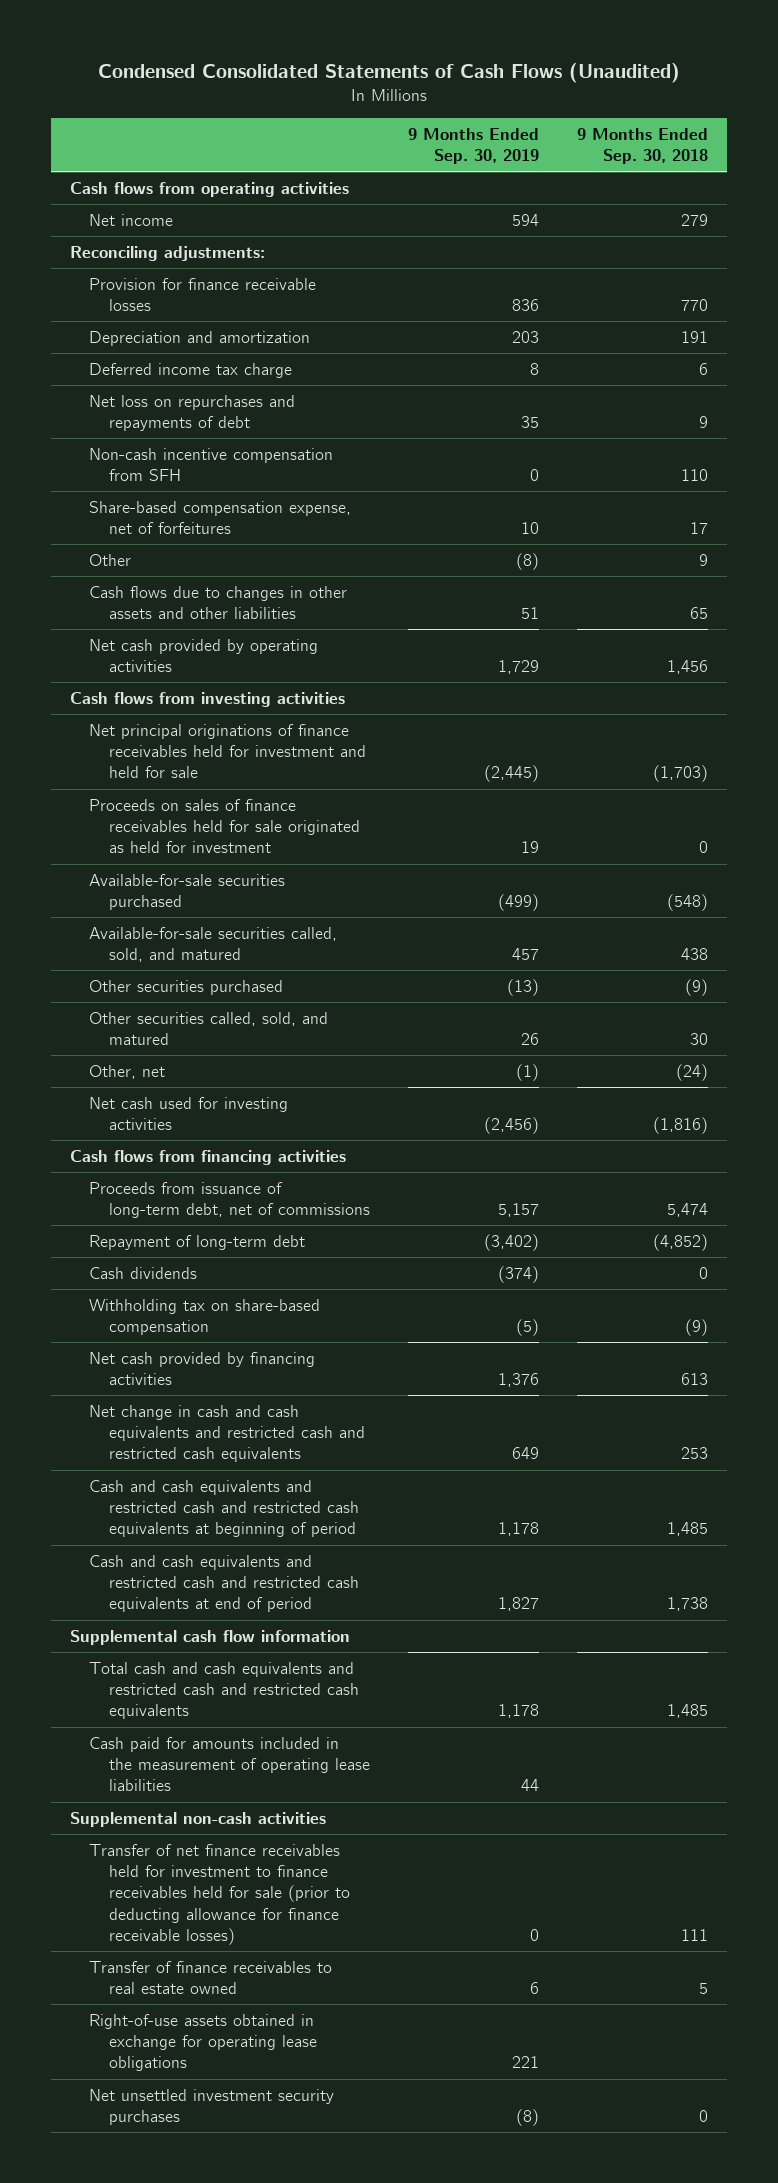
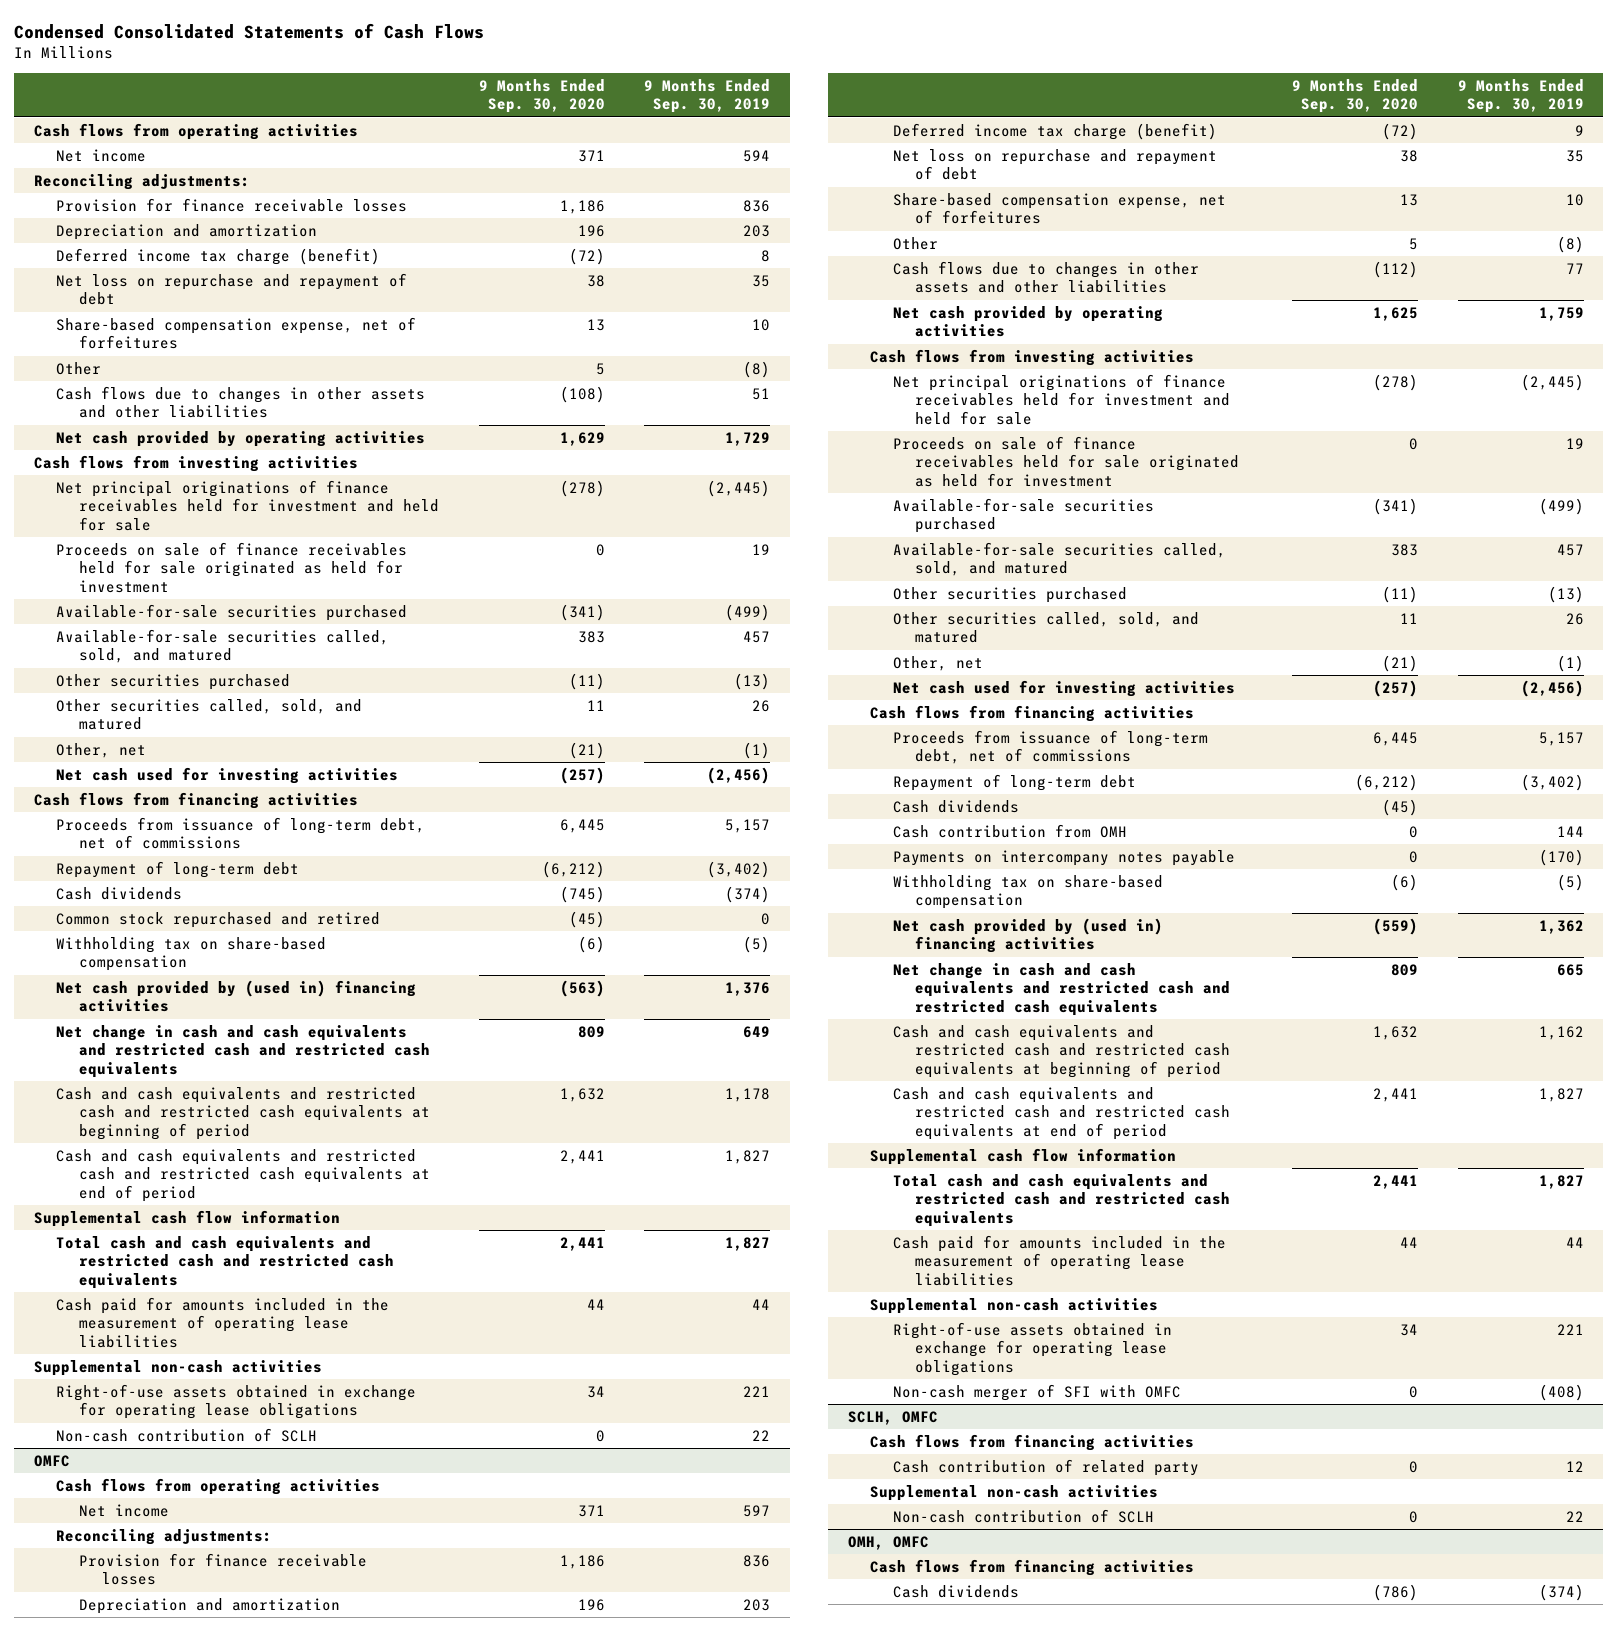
[98,62,681,83] Condensed Consolidated Statements of Cash Flows (Unaudited) -> [14,22,485,39] Condensed Consolidated Statements of Cash Flows
[576,127,708,164] 9 Months Ended Sep. 30, 2018 -> none
none -> [478,79,605,114] 9 Months Ended Sep. 30, 2020
[89,447,334,482] Non-cash incentive compensation from SFH -> none
[89,362,293,378] Deferred income tax charge -> [56,247,381,265] Deferred income tax charge (benefit)
[89,394,296,432] Net loss on repurchases and repayments of debt -> [56,272,408,306] Net loss on repurchase and repayment of debt
[89,798,360,854] Proceeds on sales of finance receivables held for sale originated as held for investment -> [56,541,408,593] Proceeds on sale of finance receivables held for sale originated as held for investment
none -> [56,911,381,928] Common stock repurchased and retired
[89,1351,316,1386] Net cash provided by financing activities -> [56,979,417,1013] Net cash provided by (used in) financing activities
[497,1704,539,1719] 1,178 -> [725,1236,771,1251] 1,827
[89,1843,350,1945] Transfer of net finance receivables held for investment to finance receivables held for sale (prior to deducting allowance for finance receivable losses) -> none
[89,1960,333,1995] Transfer of finance receivables to real estate owned -> none
[89,2088,335,2126] Net unsettled investment security purchases -> none
none -> [56,1427,318,1442] Non-cash contribution of SCLH
none -> [33,1454,70,1467] OMFC
none -> [56,1477,381,1495] Cash flows from operating activities
none -> [79,1503,170,1517] Net income
none -> [56,1528,273,1545] Reconciling adjustments:
none -> [79,1552,368,1586] Provision for finance receivable losses
none -> [79,1597,341,1614] Depreciation and amortization
none -> [892,122,1217,140] Deferred income tax charge (benefit)
none -> [892,148,1217,181] Net loss on repurchase and repayment of debt
none -> [892,192,1226,225] Share-based compensation expense, net of forfeitures
none -> [892,236,938,250] Other
none -> [892,260,1199,294] Cash flows due to changes in other assets and other liabilities
none -> [892,305,1163,338] Net cash provided by operating activities
none -> [870,348,1195,366] Cash flows from investing activities
none -> [892,373,1231,425] Net principal originations of finance receivables held for investment and held for sale
none -> [892,435,1240,487] Proceeds on sale of finance receivables held for sale originated as held for investment
none -> [892,497,1154,534] Available-for-sale securities purchased
none -> [892,541,1226,577] Available-for-sale securities called, sold, and matured
none -> [892,586,1127,603] Other securities purchased
none -> [892,611,1199,644] Other securities called, sold, and matured
none -> [892,655,983,671] Other, net
none -> [892,679,1235,697] Net cash used for investing activities
none -> [870,704,1195,722] Cash flows from financing activities
none -> [892,729,1208,765] Proceeds from issuance of long-term debt, net of commissions
none -> [892,773,1136,791] Repayment of long-term debt
none -> [892,799,1019,813] Cash dividends
none -> [892,823,1127,838] Cash contribution from OMH
none -> [892,849,1235,866] Payments on intercompany notes payable
none -> [892,874,1163,910] Withholding tax on share-based compensation
none -> [892,917,1163,954] Net cash provided by (used in) financing activities
none -> [892,962,1231,1016] Net change in cash and cash equivalents and restricted cash and restricted cash equivalents
none -> [892,1024,1231,1078] Cash and cash equivalents and restricted cash and restricted cash equivalents at beginning of period
none -> [892,1086,1231,1140] Cash and cash equivalents and restricted cash and restricted cash equivalents at end of period
none -> [870,1147,1177,1165] Supplemental cash flow information
none -> [892,1173,1231,1227] Total cash and cash equivalents and restricted cash and restricted cash equivalents
none -> [892,1234,1226,1286] Cash paid for amounts included in the measurement of operating lease liabilities
none -> [870,1297,1159,1314] Supplemental non-cash activities
none -> [892,1321,1172,1376] Right-of-use assets obtained in exchange for operating lease obligations
none -> [892,1383,1181,1401] Non-cash merger of SFI with OMFC
none -> [847,1410,938,1425] SCLH, OMFC
none -> [870,1433,1195,1451] Cash flows from financing activities
none -> [892,1458,1199,1476] Cash contribution of related party
none -> [870,1484,1159,1501] Supplemental non-cash activities
none -> [892,1508,1154,1523] Non-cash contribution of SCLH
none -> [847,1535,929,1550] OMH, OMFC
none -> [870,1558,1195,1576] Cash flows from financing activities
none -> [892,1584,1019,1598] Cash dividends

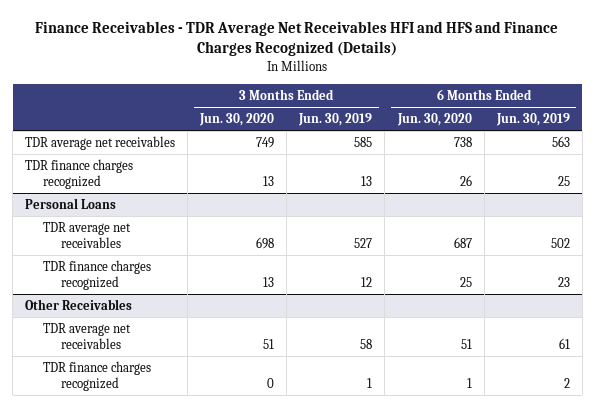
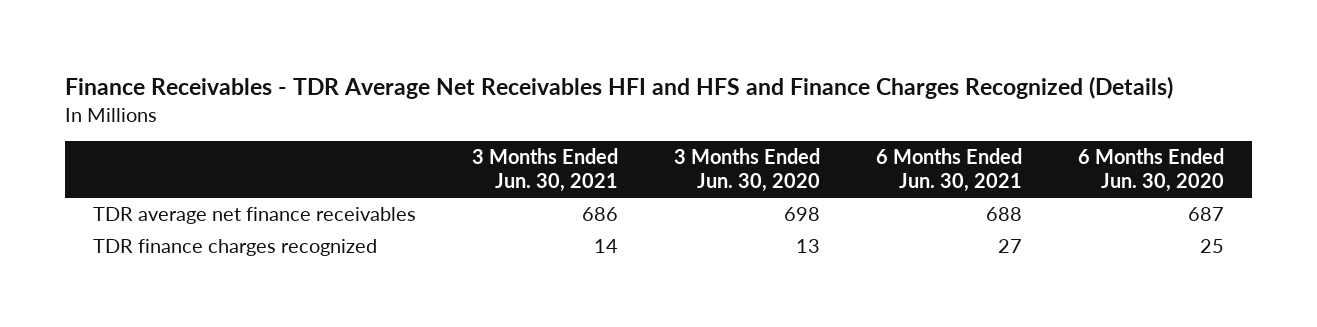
[298,113,373,127] Jun. 30, 2019 -> none
[495,113,570,127] Jun. 30, 2019 -> none
none -> [471,148,618,193] 3 Months Ended Jun. 30, 2021
none -> [876,148,1023,193] 6 Months Ended Jun. 30, 2021
[25,159,134,189] TDR finance charges recognized -> none
[25,198,117,210] Personal Loans -> none
[43,222,132,248] TDR average net receivables -> none
[25,136,176,151] TDR average net receivables -> [92,207,416,225] TDR average net finance receivables
[256,137,275,149] 749 -> [784,207,821,222] 698
[453,137,472,148] 738 -> [1188,207,1225,222] 687
[25,299,133,311] Other Receivables -> none
[43,323,132,349] TDR average net receivables -> none
[43,361,152,391] TDR finance charges recognized -> none

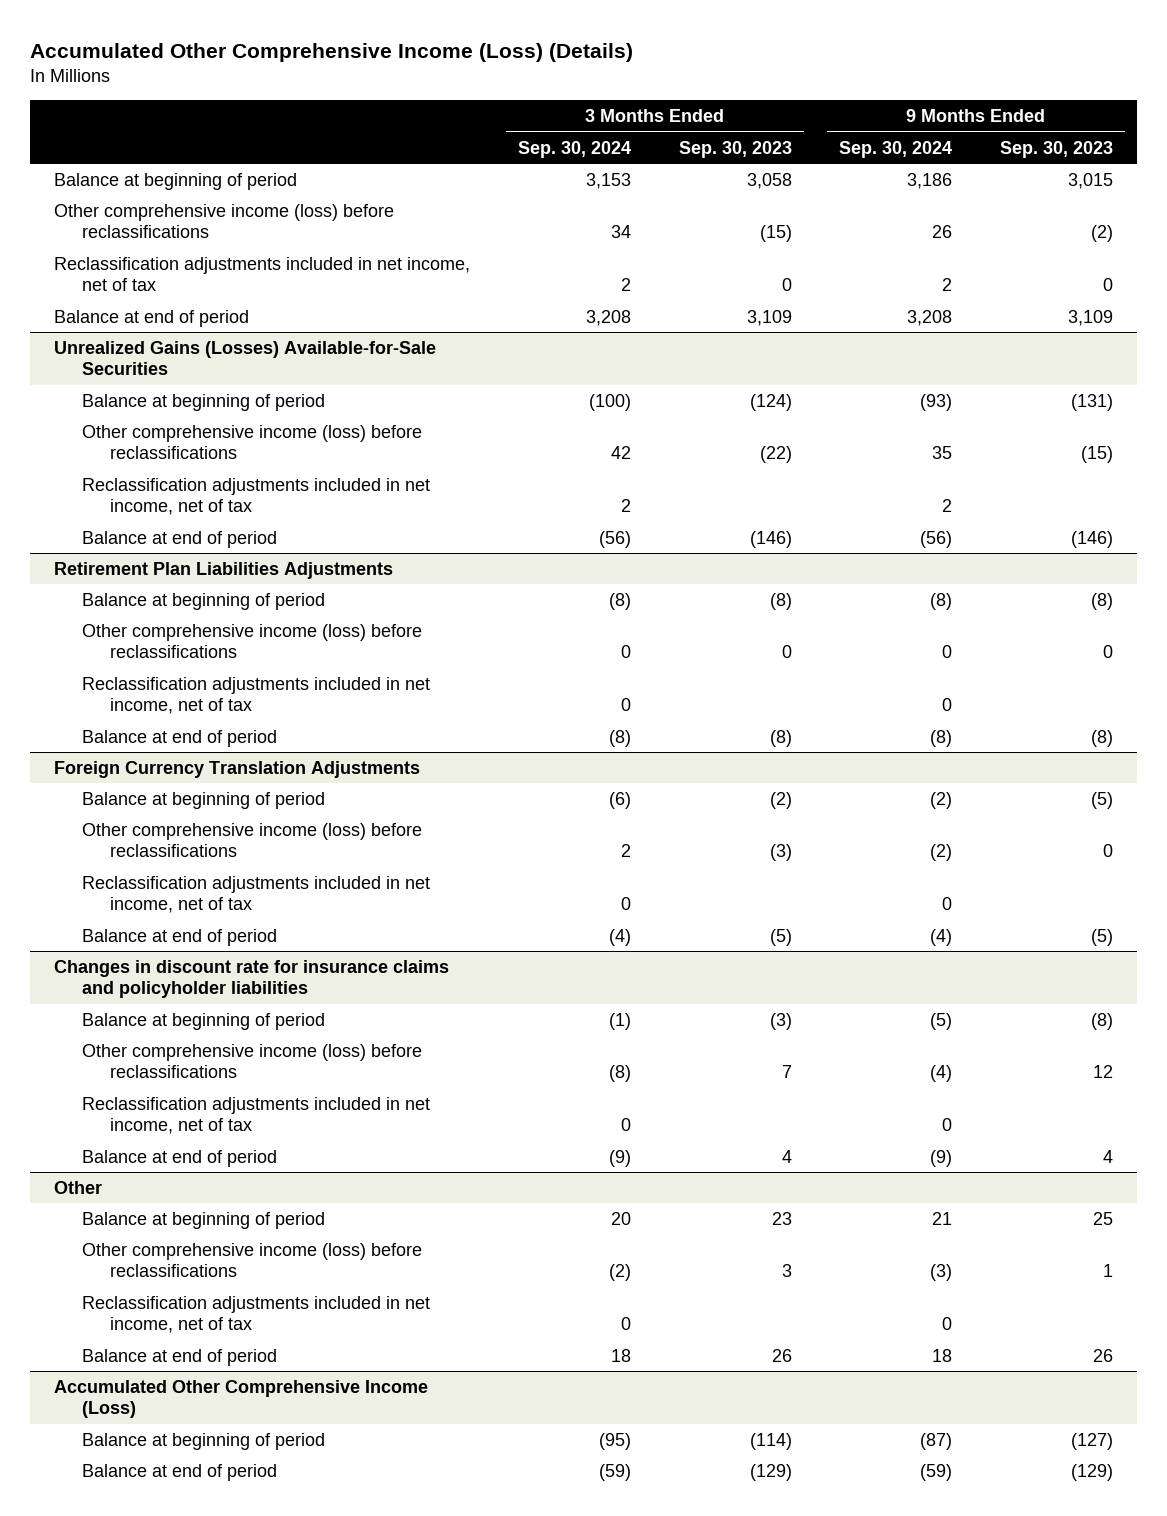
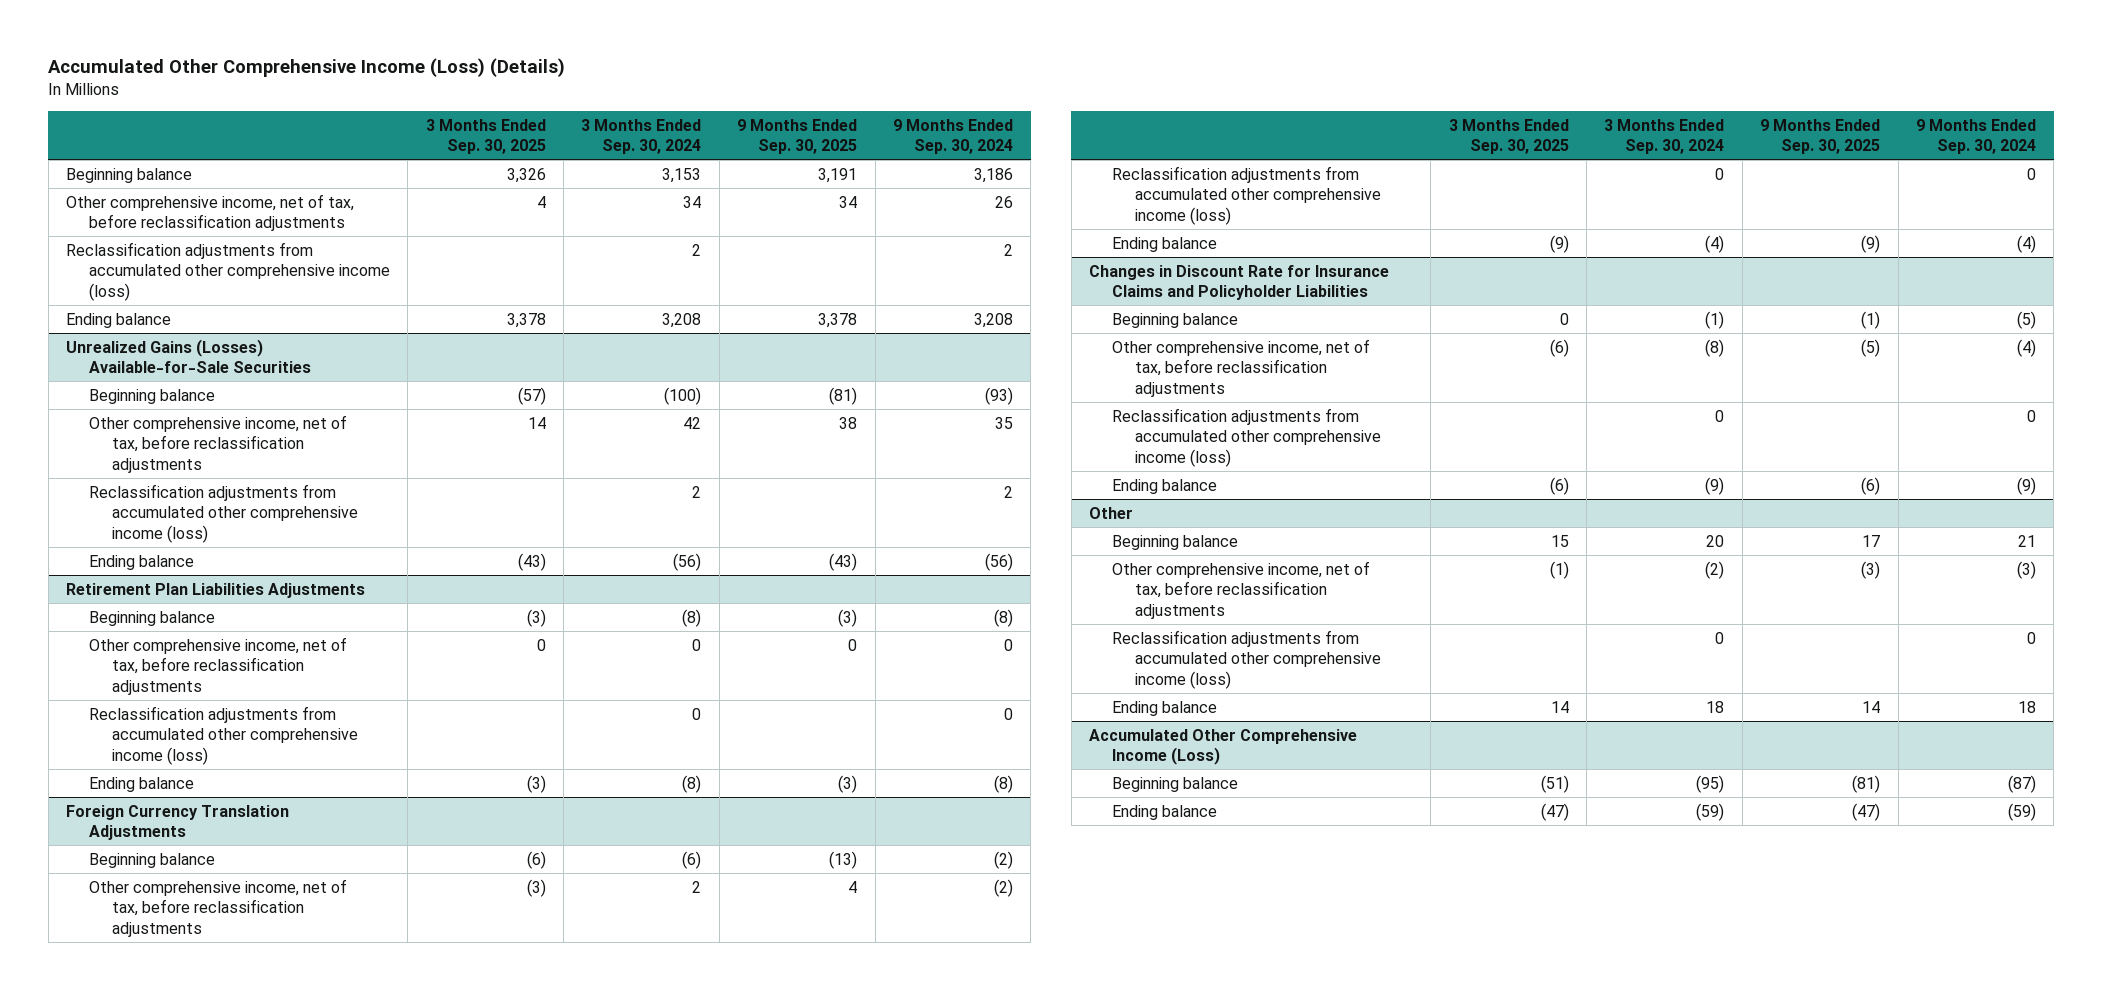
[678,140,792,158] Sep. 30, 2023 -> none
[1000,140,1114,158] Sep. 30, 2023 -> none
none -> [425,118,546,155] 3 Months Ended Sep. 30, 2025
none -> [737,118,858,155] 9 Months Ended Sep. 30, 2025
[53,256,470,292] Reclassification adjustments included in net income, net of tax -> none
[53,172,297,190] Balance at beginning of period -> [66,167,193,183] Beginning balance
[53,203,394,239] Other comprehensive income (loss) before reclassifications -> [66,193,355,232] Other comprehensive income, net of tax, before reclassification adjustments
none -> [66,241,390,301] Reclassification adjustments from accumulated other comprehensive income (loss)
[53,309,249,327] Balance at end of period -> [66,312,172,328] Ending balance
[82,477,431,516] Reclassification adjustments included in net income, net of tax -> none
[82,393,326,411] Balance at beginning of period -> [88,388,215,404] Beginning balance
[82,424,423,460] Other comprehensive income (loss) before reclassifications -> [88,414,347,473] Other comprehensive income, net of tax, before reclassification adjustments
none -> [88,483,358,543] Reclassification adjustments from accumulated other comprehensive income (loss)
[82,530,278,548] Balance at end of period -> [88,554,194,570] Ending balance
[82,676,431,715] Reclassification adjustments included in net income, net of tax -> none
[82,592,326,610] Balance at beginning of period -> [88,610,215,626] Beginning balance
[82,623,423,659] Other comprehensive income (loss) before reclassifications -> [88,636,347,695] Other comprehensive income, net of tax, before reclassification adjustments
none -> [88,705,358,765] Reclassification adjustments from accumulated other comprehensive income (loss)
[82,729,278,747] Balance at end of period -> [88,776,194,792] Ending balance
[82,875,431,914] Reclassification adjustments included in net income, net of tax -> none
[82,1096,431,1135] Reclassification adjustments included in net income, net of tax -> none
[82,791,326,809] Balance at beginning of period -> [88,852,215,868] Beginning balance
[82,822,423,858] Other comprehensive income (loss) before reclassifications -> [88,878,347,937] Other comprehensive income, net of tax, before reclassification adjustments
none -> [1111,165,1381,225] Reclassification adjustments from accumulated other comprehensive income (loss)
[82,928,278,946] Balance at end of period -> [1111,236,1217,252] Ending balance
[53,959,449,999] Changes in discount rate for insurance claims and policyholder liabilities -> [1089,264,1390,301] Changes in Discount Rate for Insurance Claims and Policyholder Liabilities
[82,1012,326,1030] Balance at beginning of period -> [1111,312,1238,328] Beginning balance
[82,1043,423,1079] Other comprehensive income (loss) before reclassifications -> [1111,338,1370,397] Other comprehensive income, net of tax, before reclassification adjustments
none -> [1111,407,1381,467] Reclassification adjustments from accumulated other comprehensive income (loss)
[82,1149,278,1167] Balance at end of period -> [1111,478,1217,494] Ending balance
[82,1295,431,1334] Reclassification adjustments included in net income, net of tax -> none
[82,1211,326,1229] Balance at beginning of period -> [1111,534,1238,550] Beginning balance
[82,1242,423,1278] Other comprehensive income (loss) before reclassifications -> [1111,560,1370,619] Other comprehensive income, net of tax, before reclassification adjustments
none -> [1111,629,1381,689] Reclassification adjustments from accumulated other comprehensive income (loss)
[82,1348,278,1366] Balance at end of period -> [1111,700,1217,716] Ending balance
[82,1432,326,1450] Balance at beginning of period -> [1111,776,1238,792] Beginning balance
[82,1463,278,1481] Balance at end of period -> [1111,804,1217,820] Ending balance

